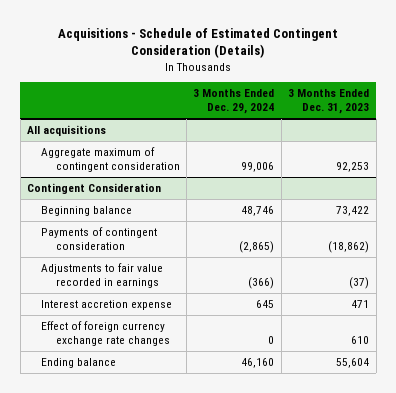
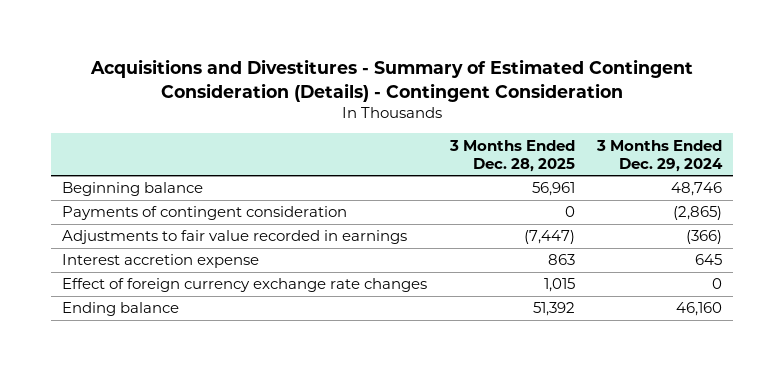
[58,27,339,59] Acquisitions - Schedule of Estimated Contingent Consideration (Details) -> [90,59,694,102] Acquisitions and Divestitures - Summary of Estimated Contingent Consideration (Details) - Contingent Consideration
[288,89,370,115] 3 Months Ended Dec. 31, 2023 -> none
none -> [448,139,575,172] 3 Months Ended Dec. 28, 2025
[26,125,106,137] All acquisitions -> none
[41,147,180,173] Aggregate maximum of contingent consideration -> none
[26,183,161,195] Contingent Consideration -> none

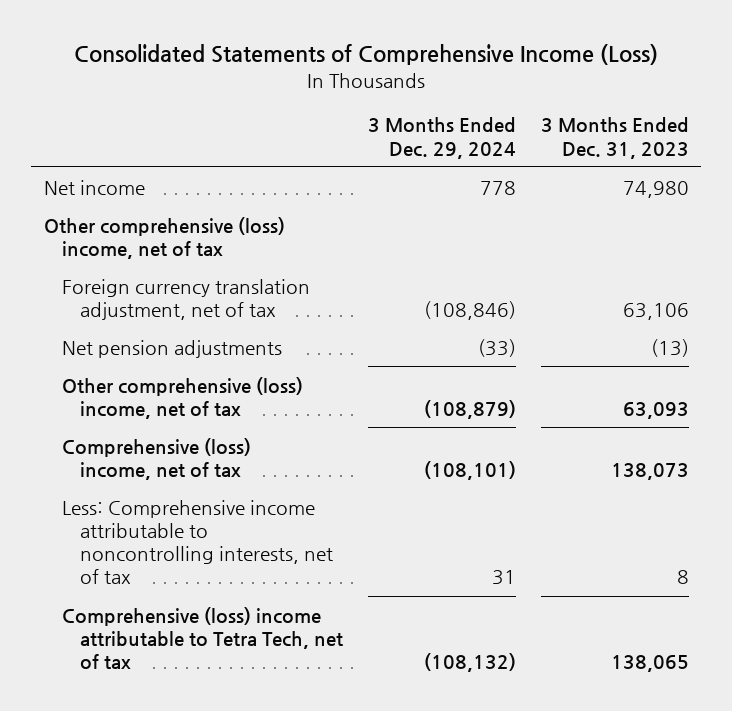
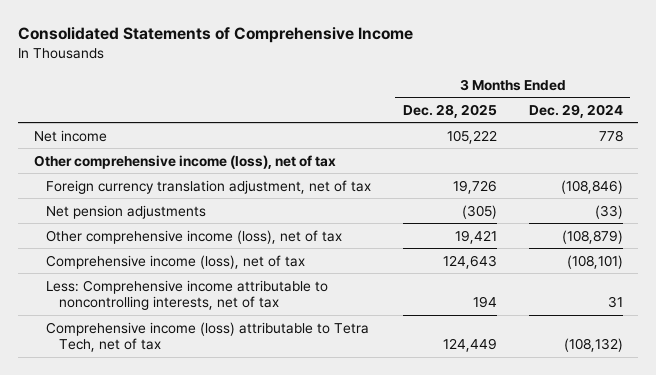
[74,43,659,65] Consolidated Statements of Comprehensive Income (Loss) -> [17,27,413,44] Consolidated Statements of Comprehensive Income
[540,117,689,159] 3 Months Ended Dec. 31, 2023 -> none
none -> [402,103,497,118] Dec. 28, 2025
[43,216,285,259] Other comprehensive (loss) income, net of tax -> [33,154,336,169] Other comprehensive income (loss), net of tax
[61,376,303,419] Other comprehensive (loss) income, net of tax -> [46,229,343,244] Other comprehensive income (loss), net of tax
[61,437,251,480] Comprehensive (loss) income, net of tax -> [46,254,306,269] Comprehensive income (loss), net of tax
[61,606,343,670] Comprehensive (loss) income attributable to Tetra Tech, net of tax -> [46,321,370,352] Comprehensive income (loss) attributable to Tetra Tech, net of tax

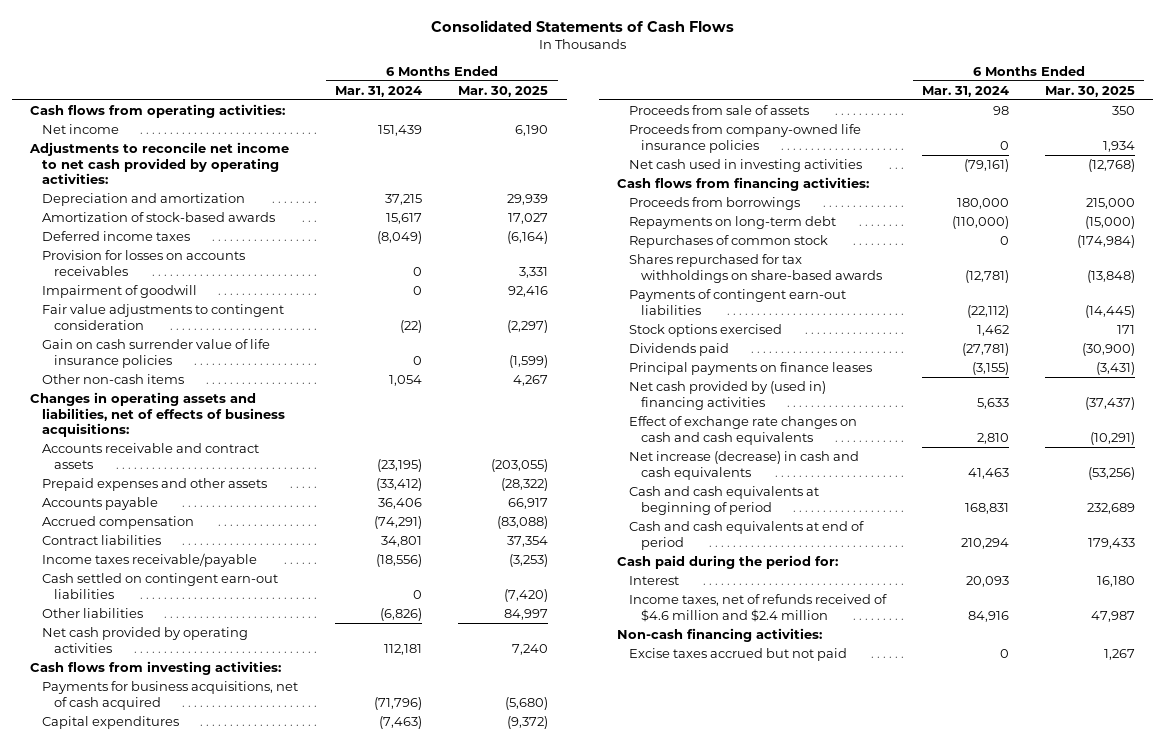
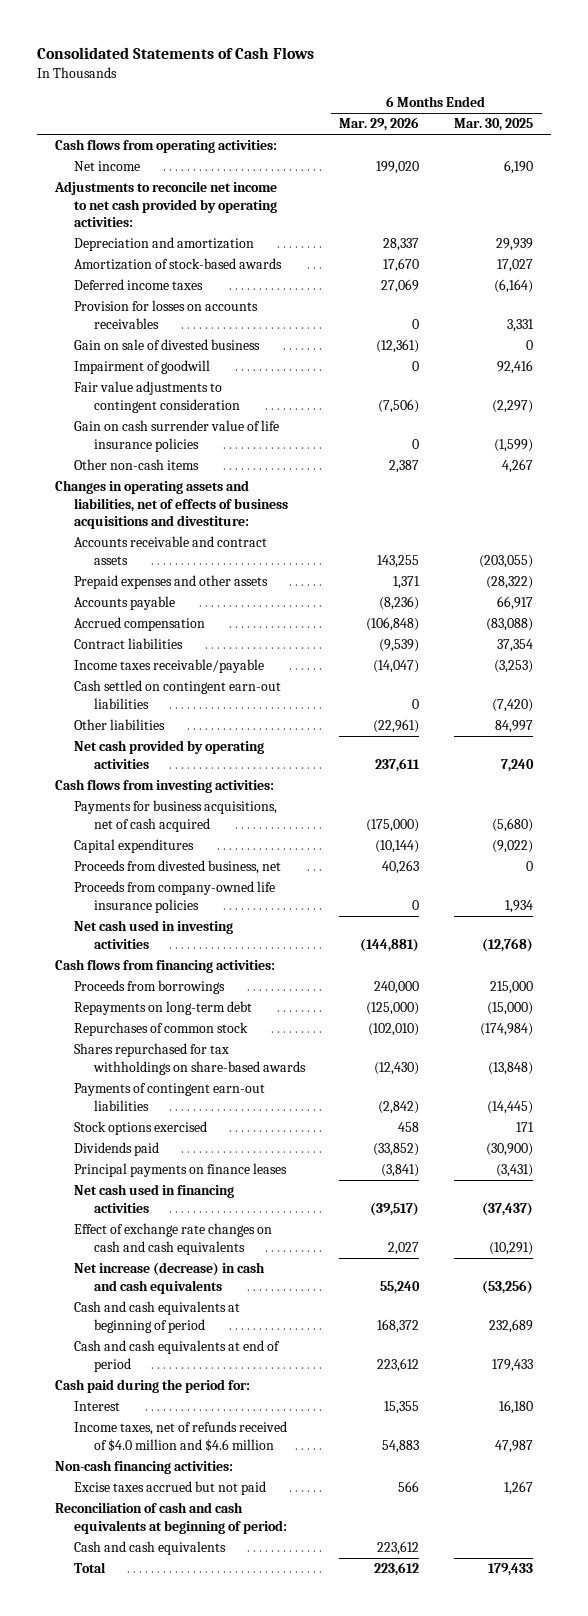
[335,85,423,97] Mar. 31, 2024 -> none
none -> [339,117,420,132] Mar. 29, 2026
none -> [74,339,261,351] Gain on sale of divested business
[30,391,285,438] Changes in operating assets and liabilities, net of effects of business acquisitions: -> [54,480,289,530] Changes in operating assets and liabilities, net of effects of business acquisitions and divestiture:
[628,104,809,115] Proceeds from sale of assets -> none
[507,715,549,729] (9,372) -> [492,840,534,854] (9,022)
none -> [74,860,282,875] Proceeds from divested business, net
[628,380,826,410] Net cash provided by (used in) financing activities -> [74,1184,235,1213] Net cash used in financing activities
[628,593,887,622] Income taxes, net of refunds received of $4.6 million and $2.4 million -> [74,1421,288,1452] Income taxes, net of refunds received of $4.0 million and $4.6 million
none -> [54,1502,288,1534] Reconciliation of cash and cash equivalents at beginning of period:
none -> [74,1541,227,1556] Cash and cash equivalents
none -> [74,1562,107,1574] Total

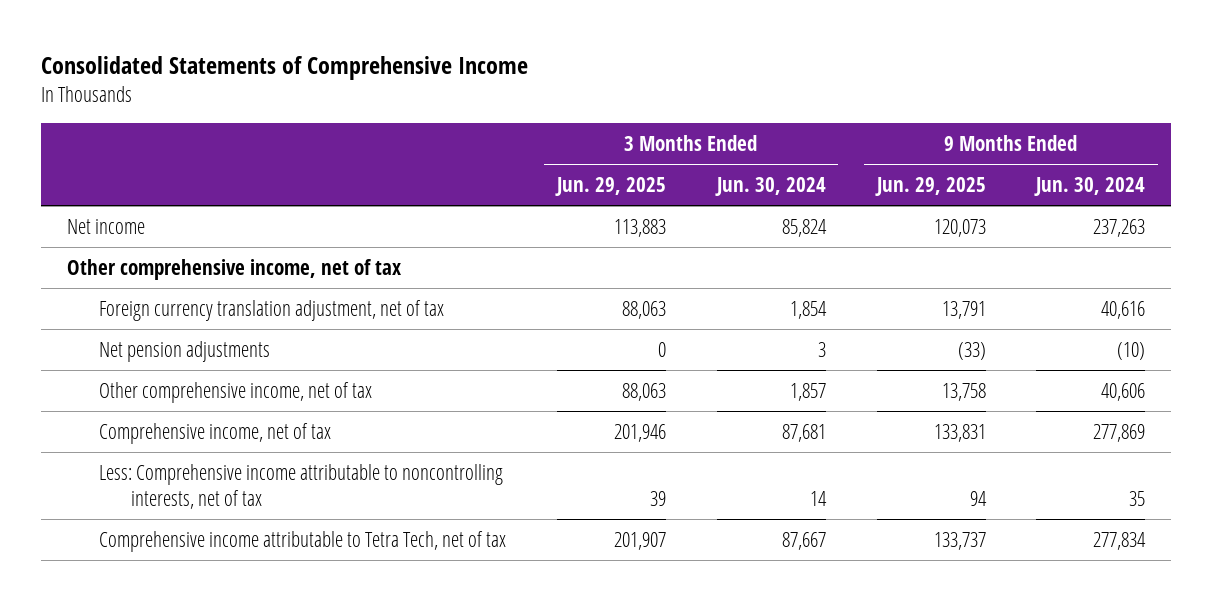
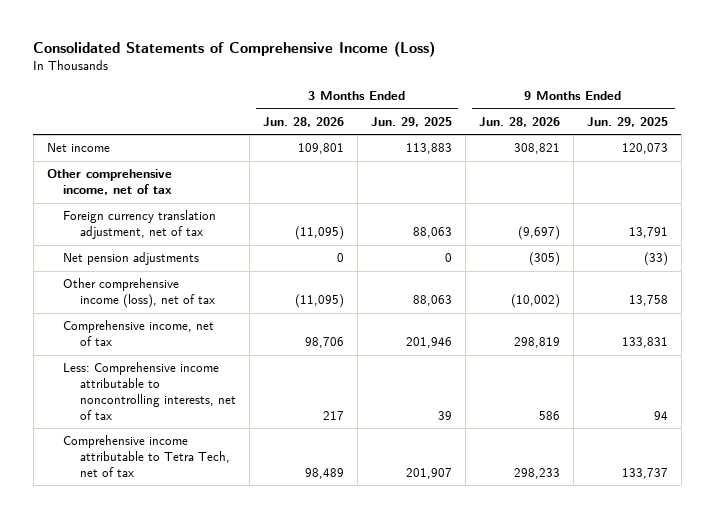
[41,55,529,80] Consolidated Statements of Comprehensive Income -> [33,40,436,57] Consolidated Statements of Comprehensive Income (Loss)
[714,177,826,197] Jun. 30, 2024 -> none
[1034,177,1146,197] Jun. 30, 2024 -> none
none -> [262,116,344,127] Jun. 28, 2026
none -> [478,116,560,127] Jun. 28, 2026
[98,381,372,403] Other comprehensive income, net of tax -> [63,278,215,309] Other comprehensive income (loss), net of tax

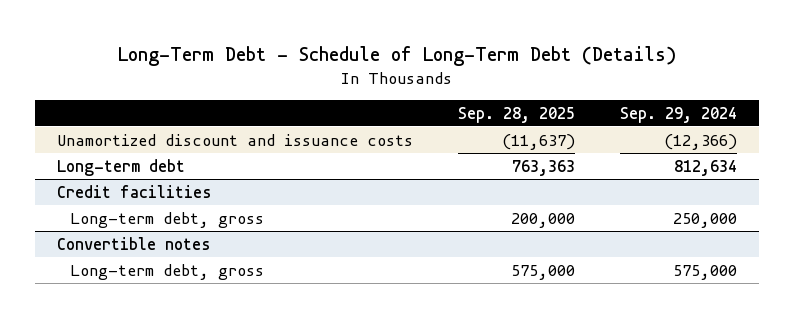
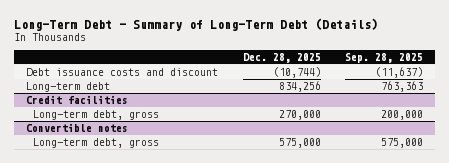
[118,46,677,67] Long-Term Debt - Schedule of Long-Term Debt (Details) -> [14,17,379,31] Long-Term Debt - Summary of Long-Term Debt (Details)
[619,106,737,123] Sep. 29, 2024 -> none
none -> [242,53,321,64] Dec. 28, 2025
[57,133,414,146] Unamortized discount and issuance costs -> [26,68,219,77] Debt issuance costs and discount

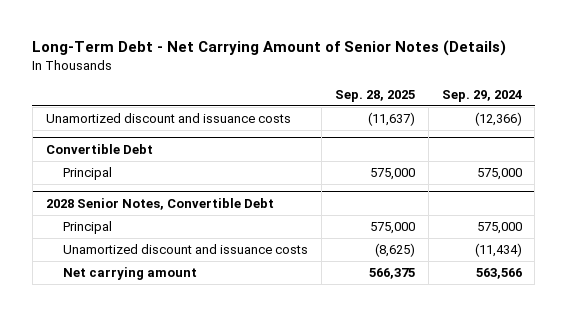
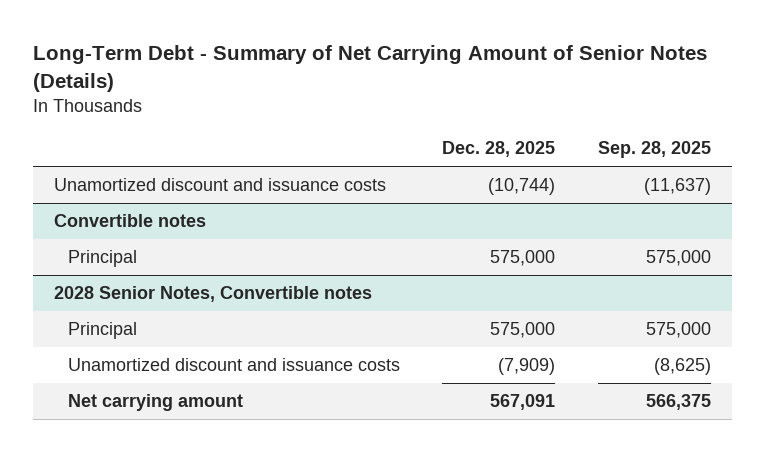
[32,40,507,57] Long-Term Debt - Net Carrying Amount of Senior Notes (Details) -> [32,45,707,93] Long-Term Debt - Summary of Net Carrying Amount of Senior Notes (Details)
[441,89,522,102] Sep. 29, 2024 -> none
none -> [442,141,556,158] Dec. 28, 2025
[45,143,153,154] Convertible Debt -> [53,214,206,228] Convertible notes
[45,197,274,210] 2028 Senior Notes, Convertible Debt -> [53,286,372,303] 2028 Senior Notes, Convertible notes

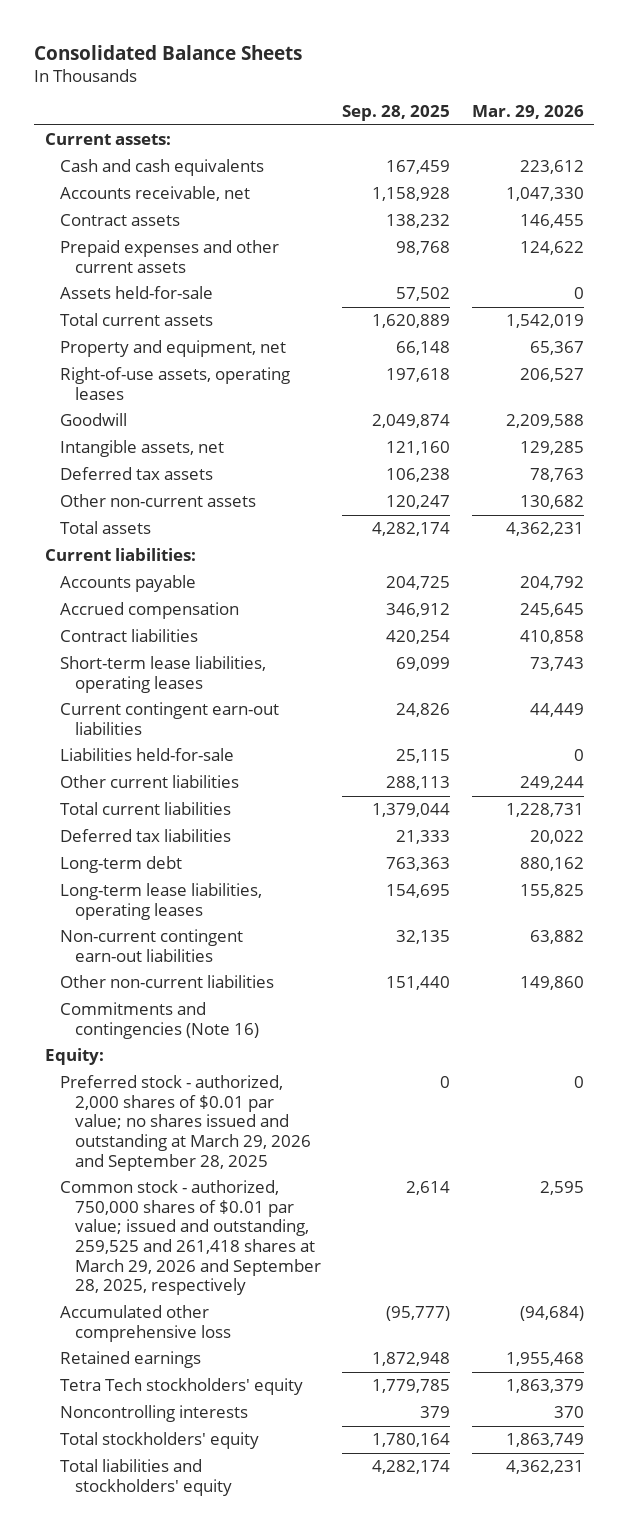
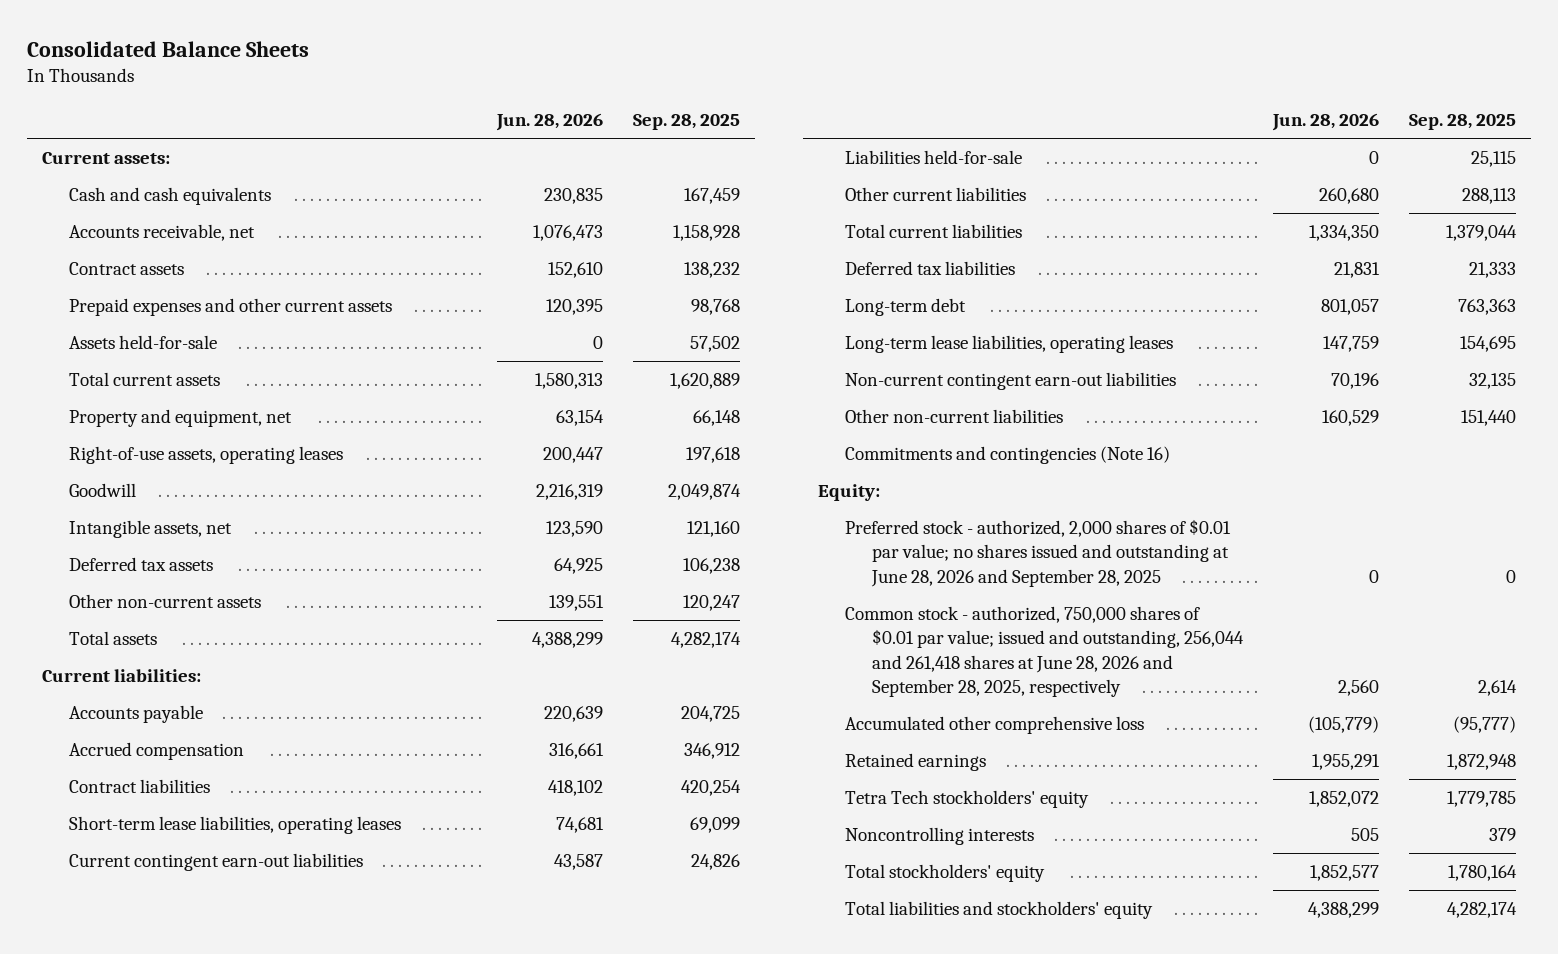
[471,105,584,120] Mar. 29, 2026 -> none
none -> [496,113,604,132] Jun. 28, 2026
[59,1075,311,1171] Preferred stock - authorized, 2,000 shares of $0.01 par value; no shares issued and outstanding at March 29, 2026 and September 28, 2025 -> [844,518,1231,587] Preferred stock - authorized, 2,000 shares of $0.01 par value; no shares issued and outstanding at June 28, 2026 and September 28, 2025
[59,1180,321,1296] Common stock - authorized, 750,000 shares of $0.01 par value; issued and outstanding, 259,525 and 261,418 shares at March 29, 2026 and September 28, 2025, respectively -> [844,605,1244,698] Common stock - authorized, 750,000 shares of $0.01 par value; issued and outstanding, 256,044 and 261,418 shares at June 28, 2026 and September 28, 2025, respectively

